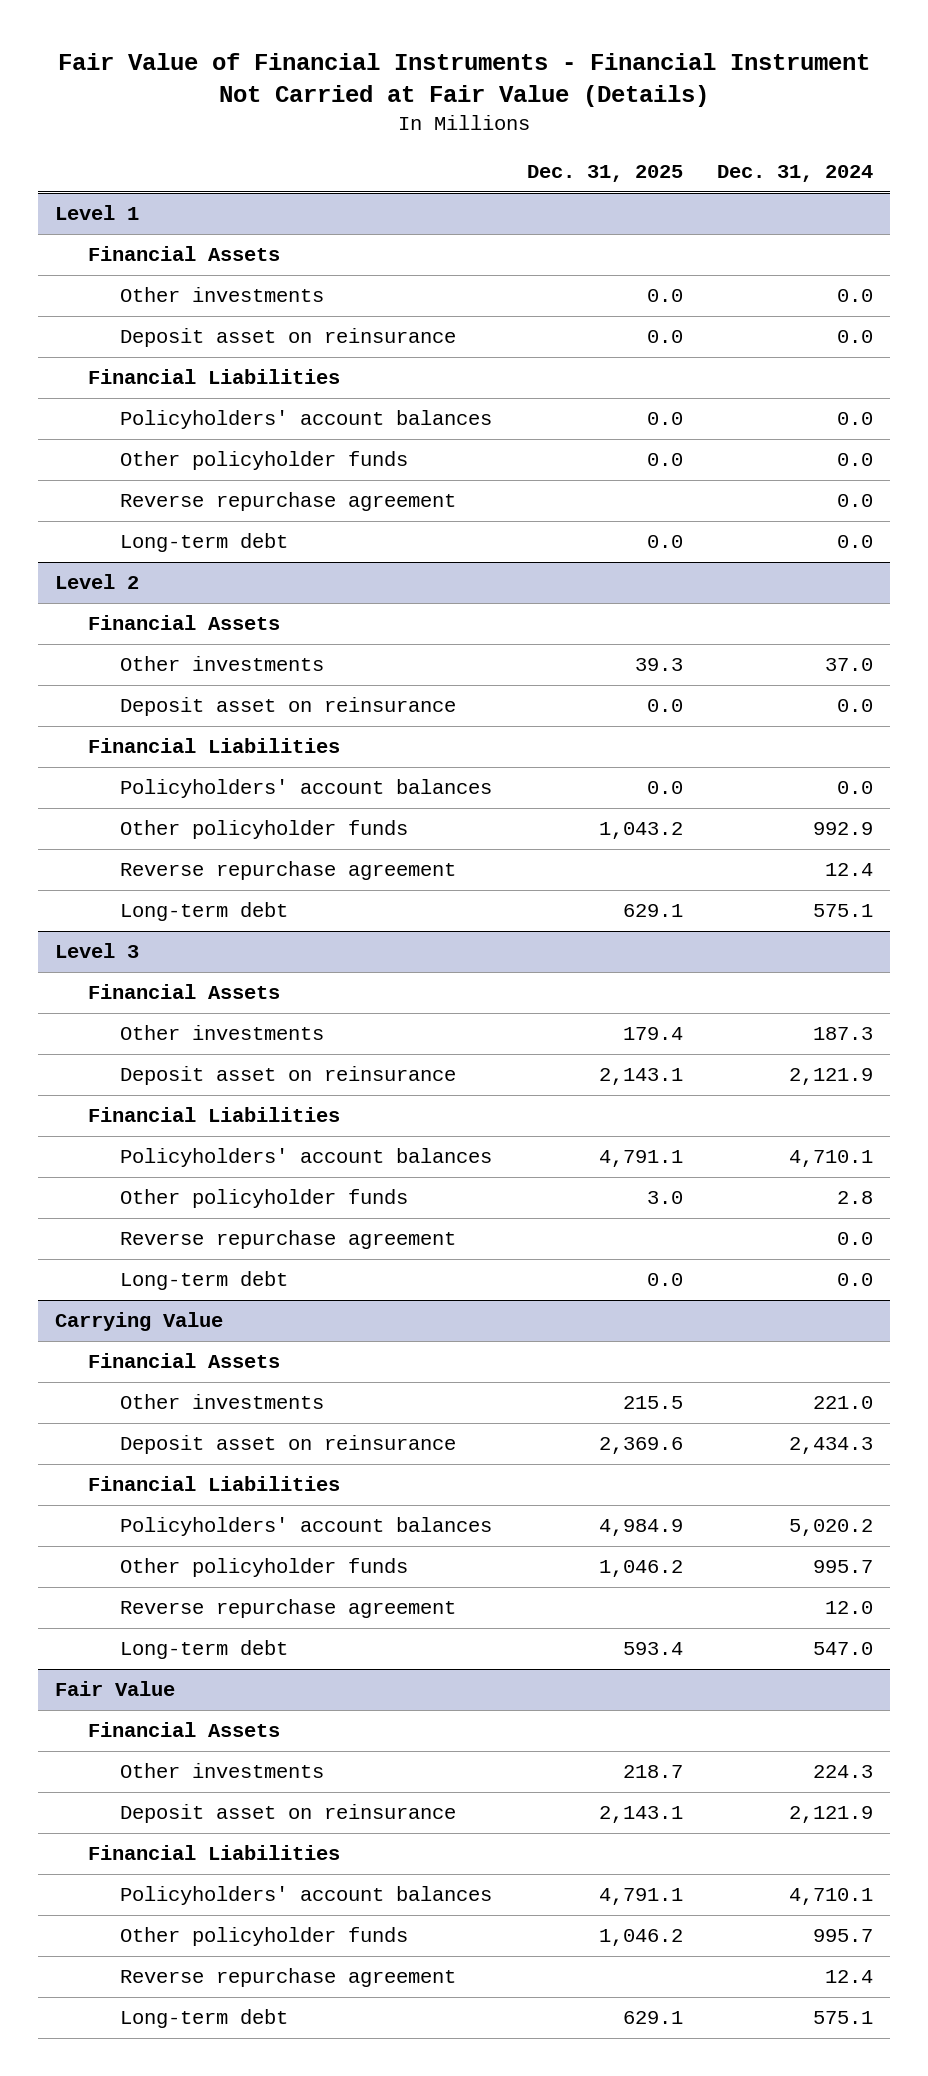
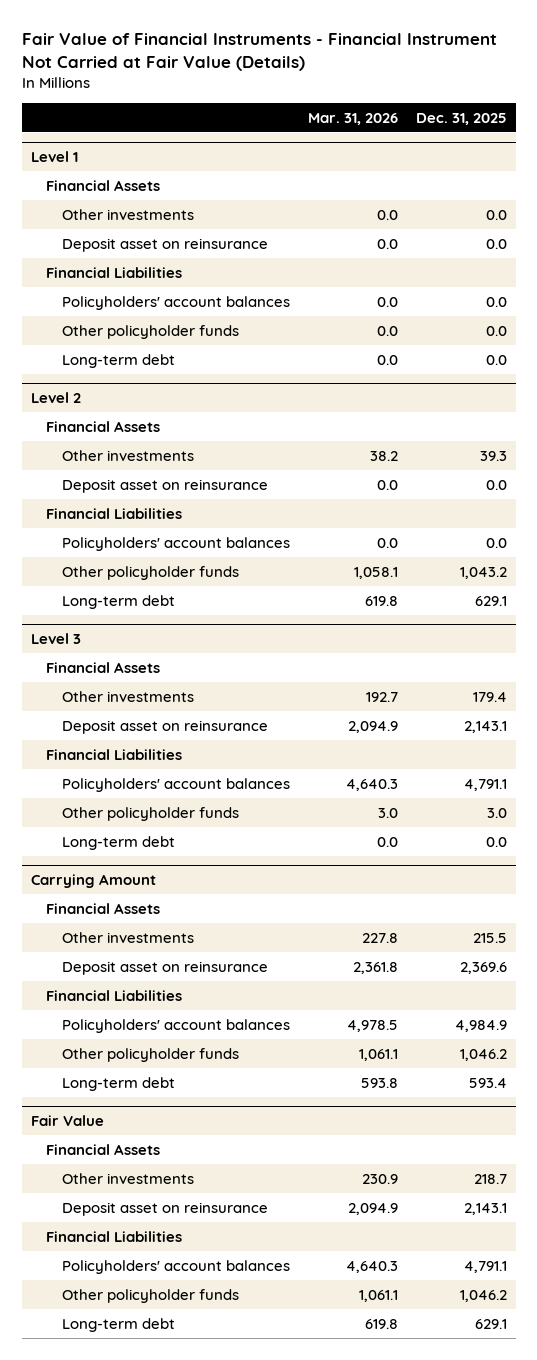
[716,165,873,183] Dec. 31, 2024 -> none
none -> [307,112,398,125] Mar. 31, 2026
[120,492,457,512] Reverse repurchase agreement -> none
[120,861,457,881] Reverse repurchase agreement -> none
[120,1230,457,1250] Reverse repurchase agreement -> none
[55,1312,224,1332] Carrying Value -> [30,874,156,889] Carrying Amount
[120,1599,457,1619] Reverse repurchase agreement -> none
[120,1968,457,1988] Reverse repurchase agreement -> none

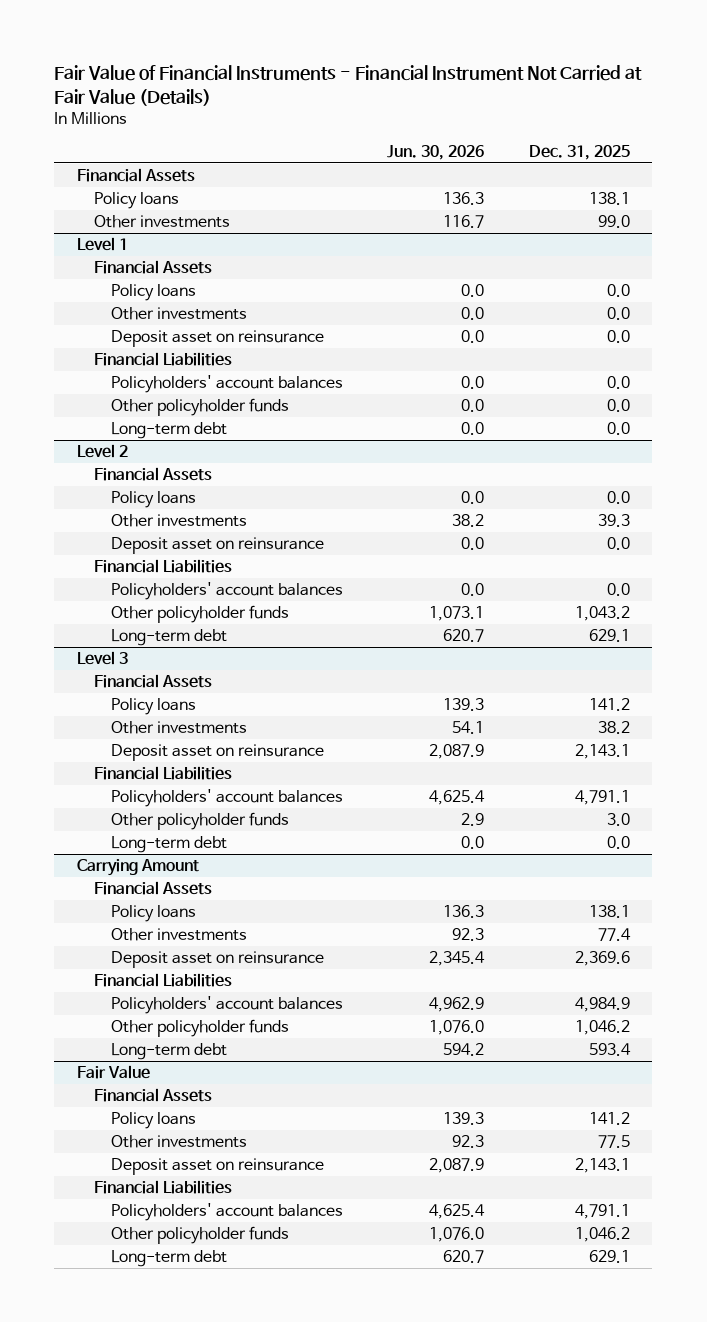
[307,112,398,125] Mar. 31, 2026 -> none
none -> [387,144,485,160] Jun. 30, 2026
none -> [76,168,195,183] Financial Assets
none -> [93,192,179,210] Policy loans
none -> [93,215,230,229] Other investments
none -> [110,284,196,302] Policy loans
none -> [110,491,196,509] Policy loans
none -> [110,698,196,716] Policy loans
[472,691,507,702] 179.4 -> [598,721,631,735] 38.2
none -> [110,905,196,923] Policy loans
[472,932,507,943] 215.5 -> [598,928,632,942] 77.4
none -> [110,1112,196,1130] Policy loans
[473,1173,507,1184] 218.7 -> [598,1135,631,1149] 77.5

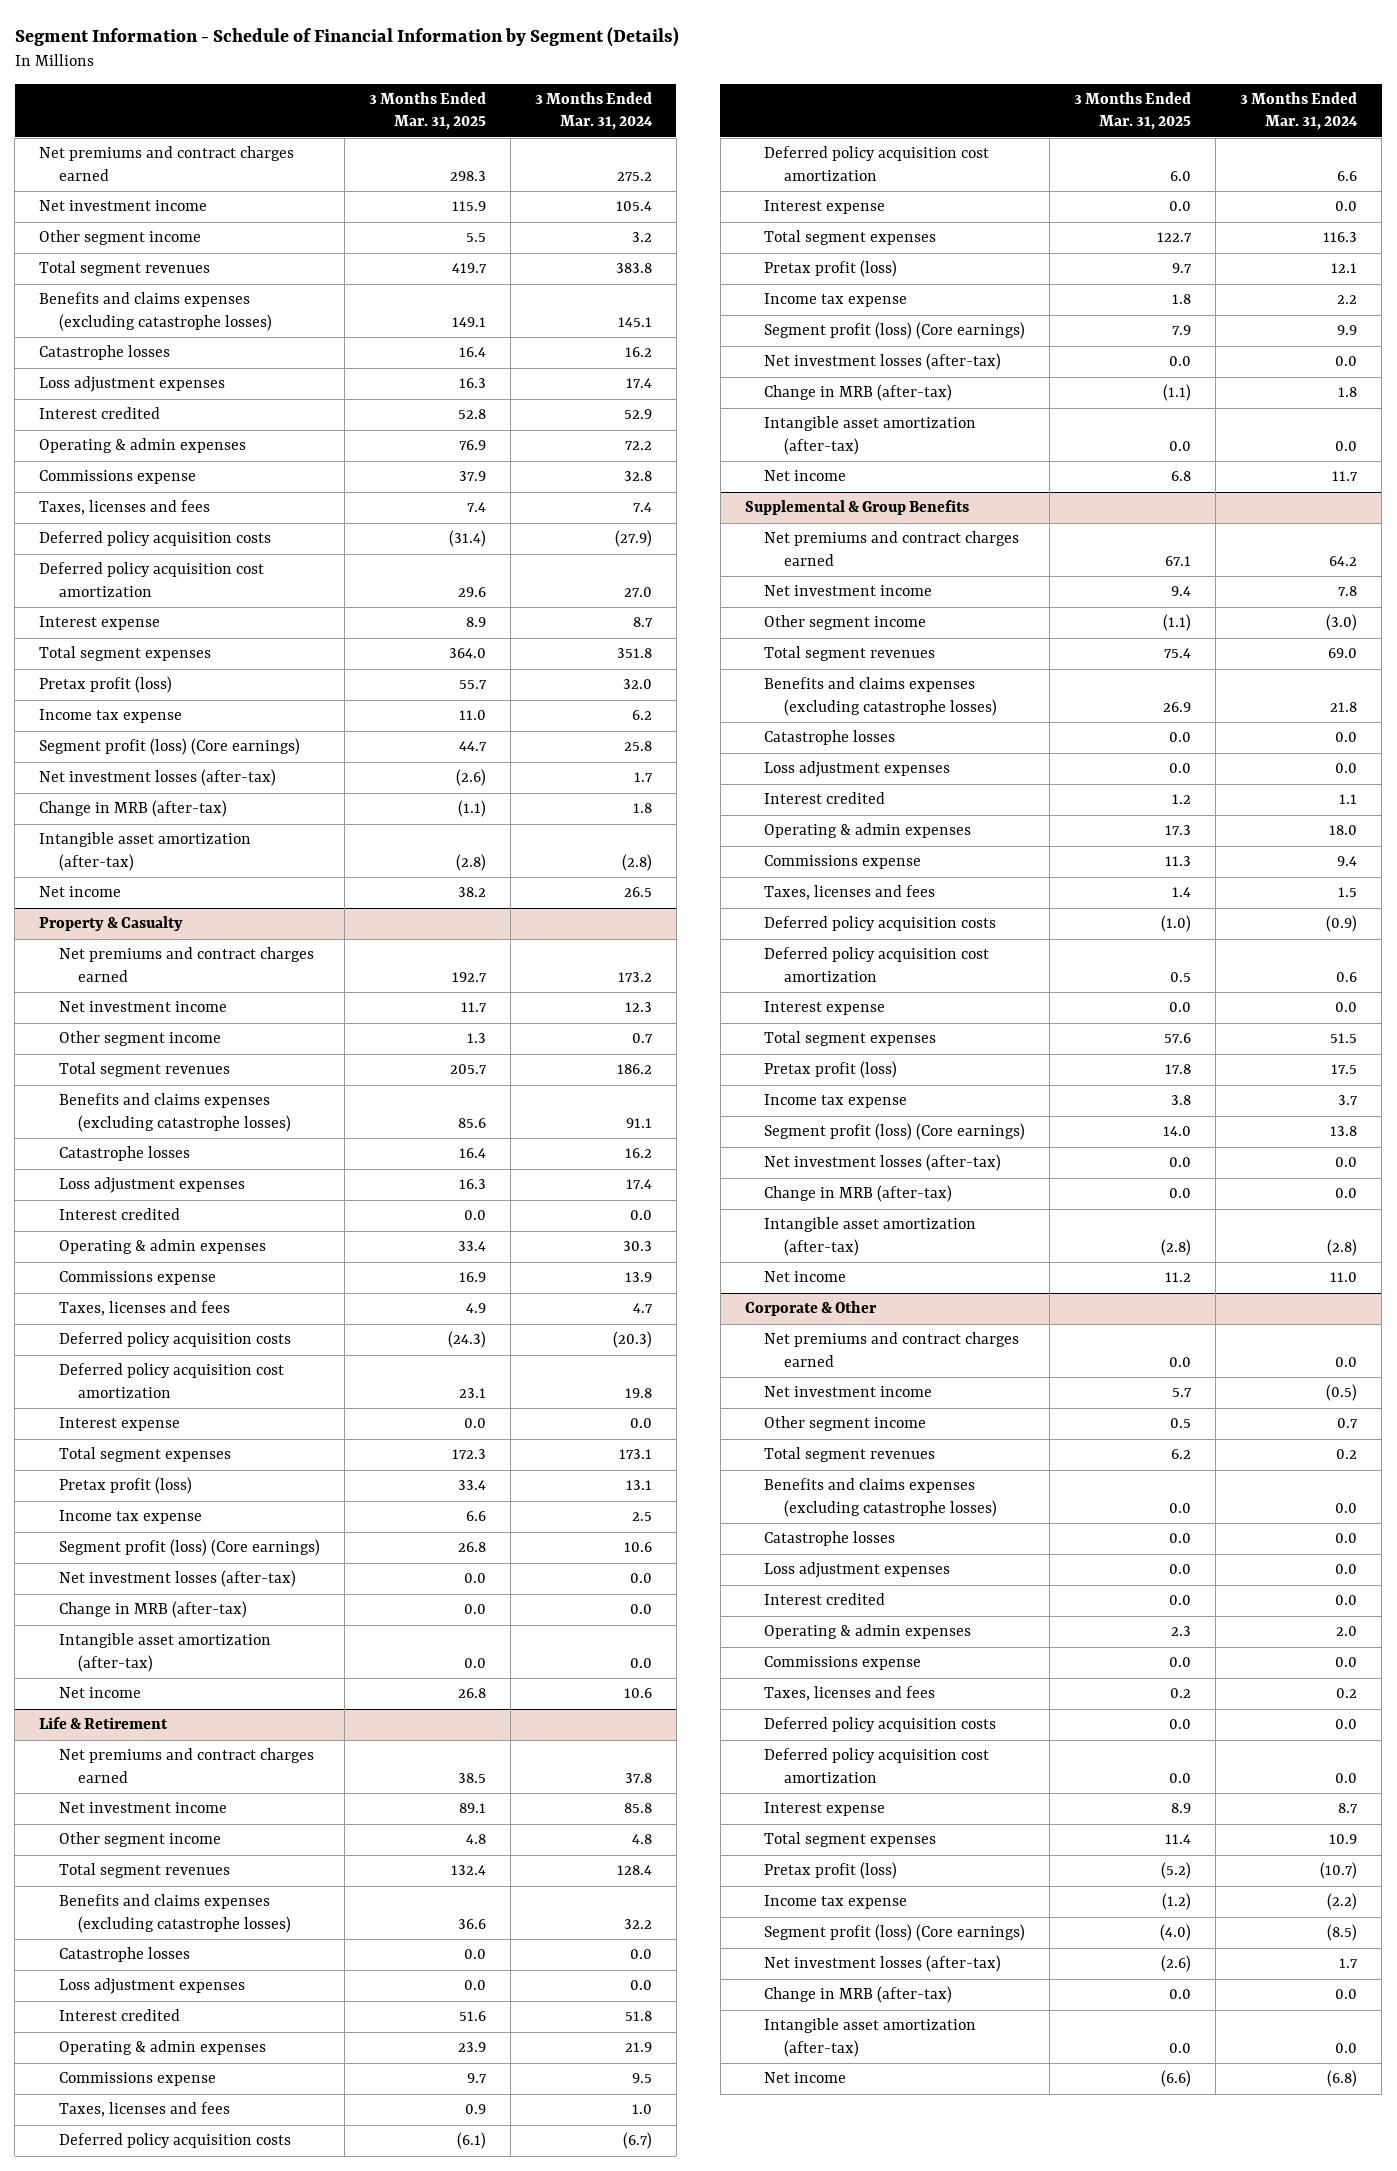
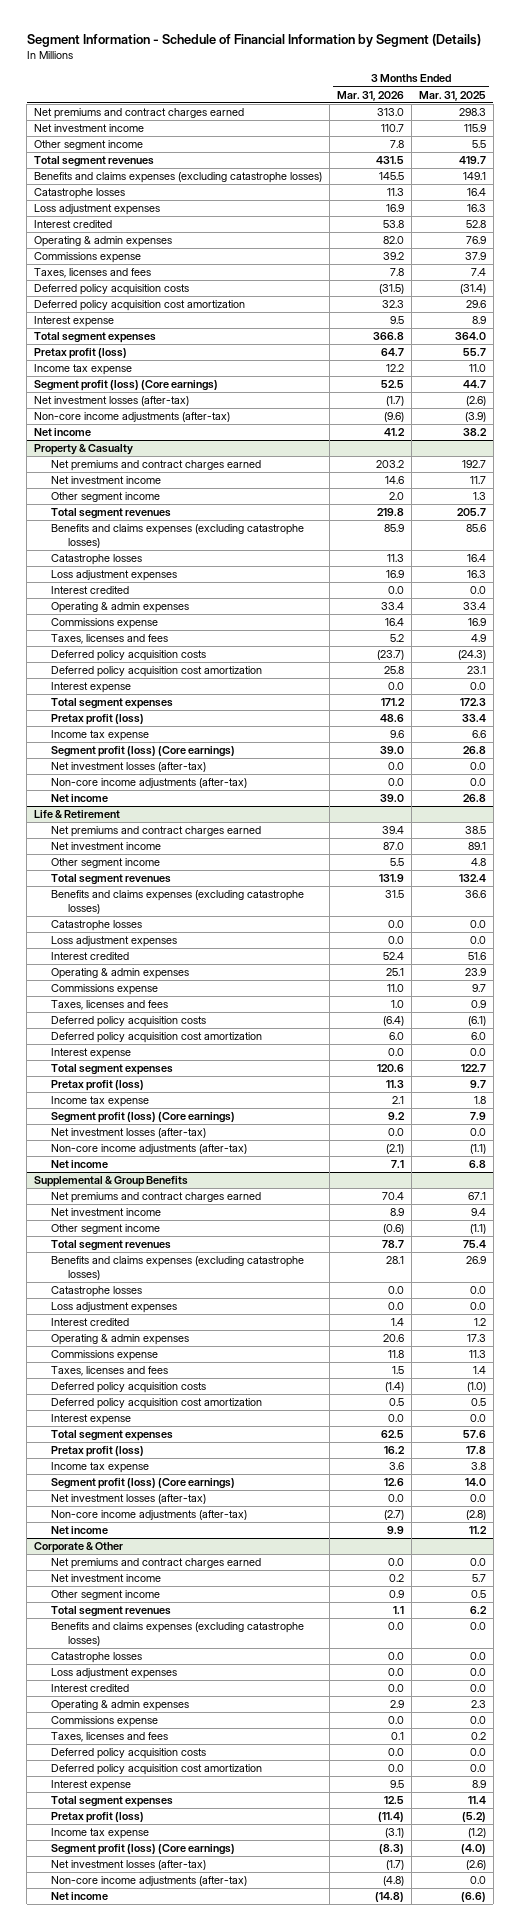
[534,92,653,131] 3 Months Ended Mar. 31, 2024 -> none
none -> [337,90,405,101] Mar. 31, 2026
[39,800,228,818] Change in MRB (after-tax) -> none
[39,832,252,871] Intangible asset amortization (after-tax) -> none
none -> [34,412,231,423] Non-core income adjustments (after-tax)
[58,1601,247,1619] Change in MRB (after-tax) -> none
[58,1633,271,1672] Intangible asset amortization (after-tax) -> none
none -> [51,778,248,789] Non-core income adjustments (after-tax)
[764,384,953,402] Change in MRB (after-tax) -> none
[764,416,977,455] Intangible asset amortization (after-tax) -> none
none -> [51,1144,248,1155] Non-core income adjustments (after-tax)
[764,1185,953,1203] Change in MRB (after-tax) -> none
[764,1217,977,1256] Intangible asset amortization (after-tax) -> none
none -> [51,1510,248,1521] Non-core income adjustments (after-tax)
[764,1986,953,2004] Change in MRB (after-tax) -> none
[764,2018,977,2057] Intangible asset amortization (after-tax) -> none
none -> [51,1876,248,1887] Non-core income adjustments (after-tax)

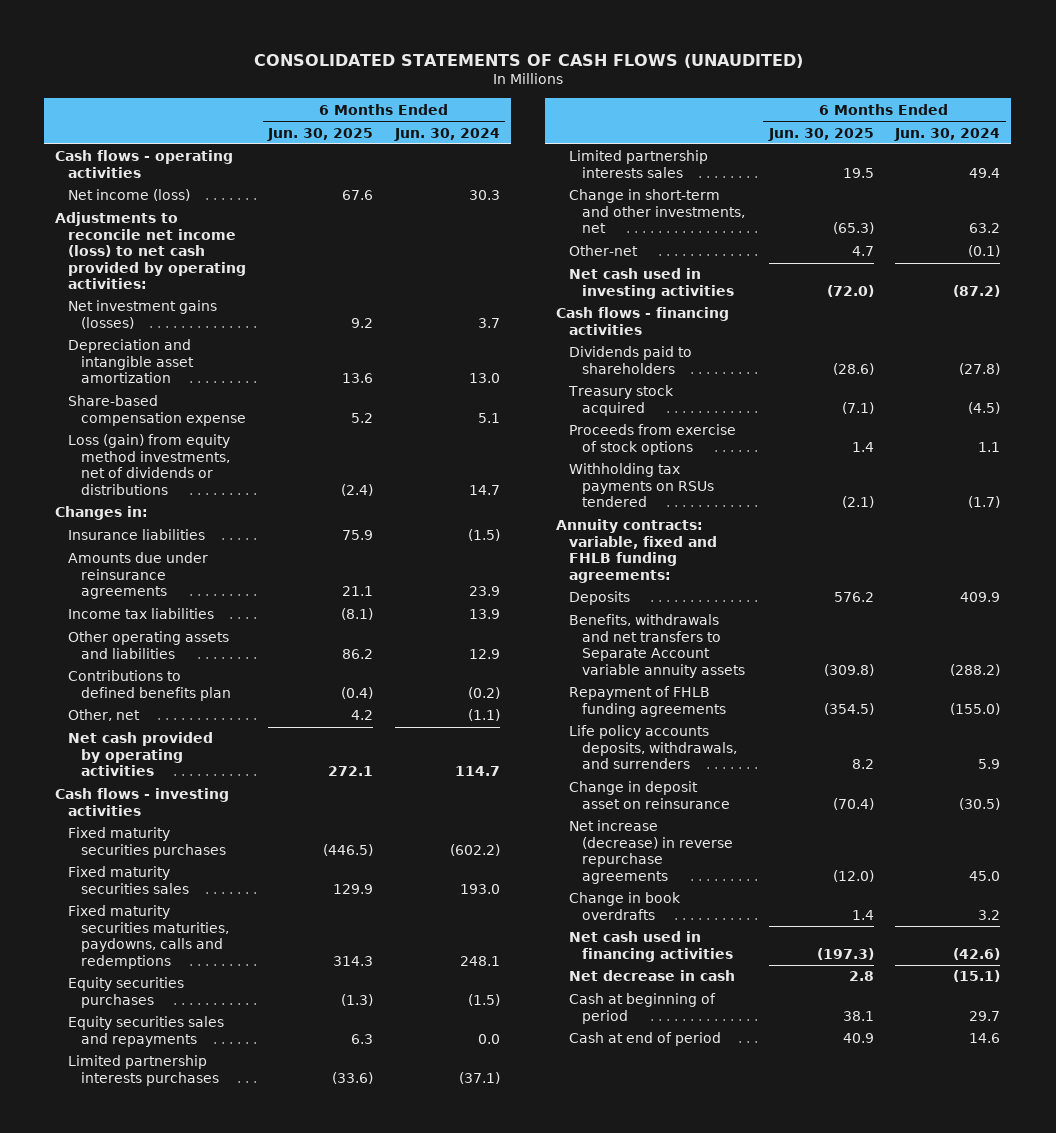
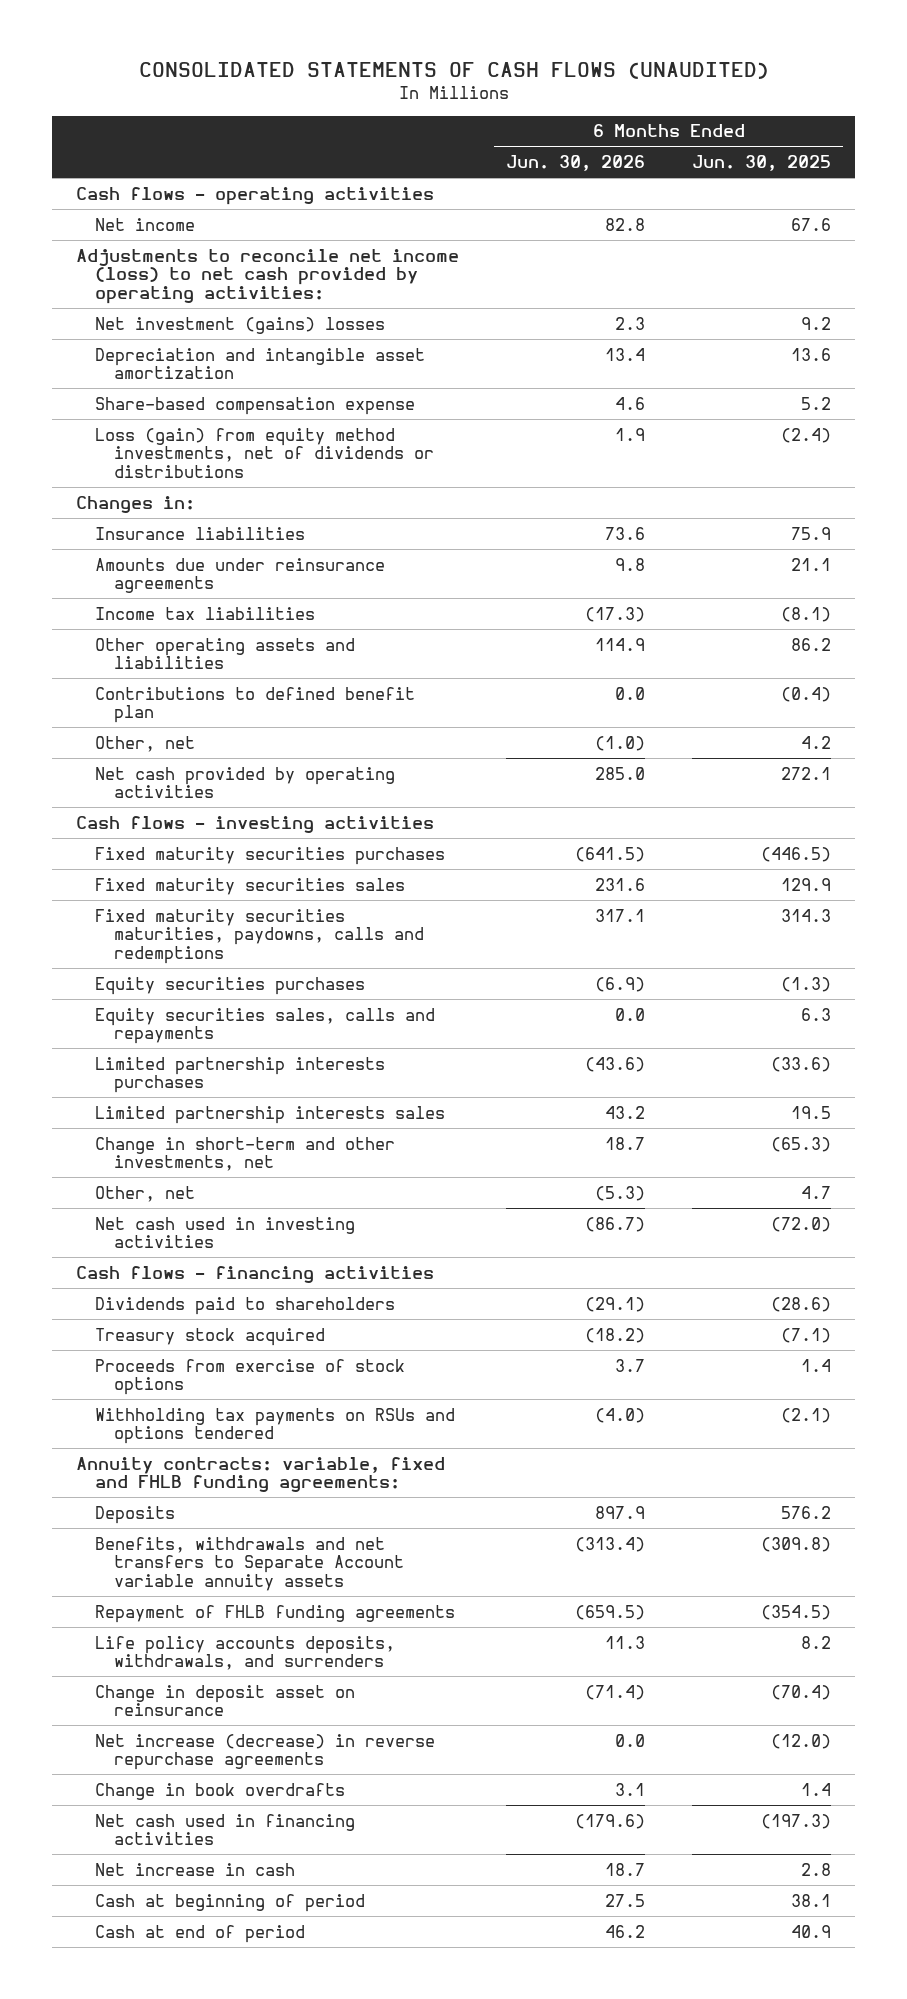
[393,127,500,141] Jun. 30, 2024 -> none
none -> [506,154,646,171] Jun. 30, 2026
[68,189,191,202] Net income (loss) -> [94,217,195,231] Net income
[68,300,218,329] Net investment gains (losses) -> [94,316,385,334] Net investment (gains) losses
[68,670,232,701] Contributions to defined benefits plan -> [94,686,415,724] Contributions to defined benefit plan
[68,1016,225,1047] Equity securities sales and repayments -> [94,1007,435,1045] Equity securities sales, calls and repayments
[568,245,638,257] Other-net -> [94,1185,195,1202] Other, net
[568,463,714,508] Withholding tax payments on RSUs tendered -> [94,1407,455,1445] Withholding tax payments on RSUs and options tendered
[568,970,735,982] Net decrease in cash -> [94,1862,295,1876] Net increase in cash

